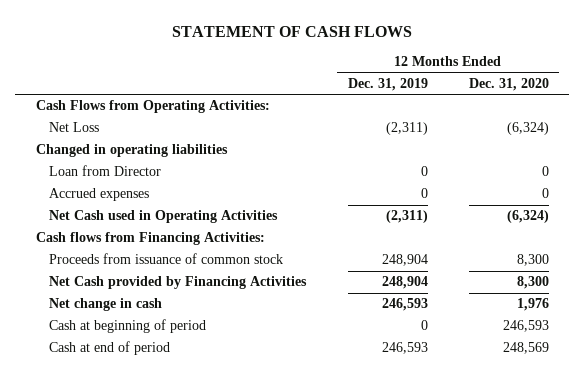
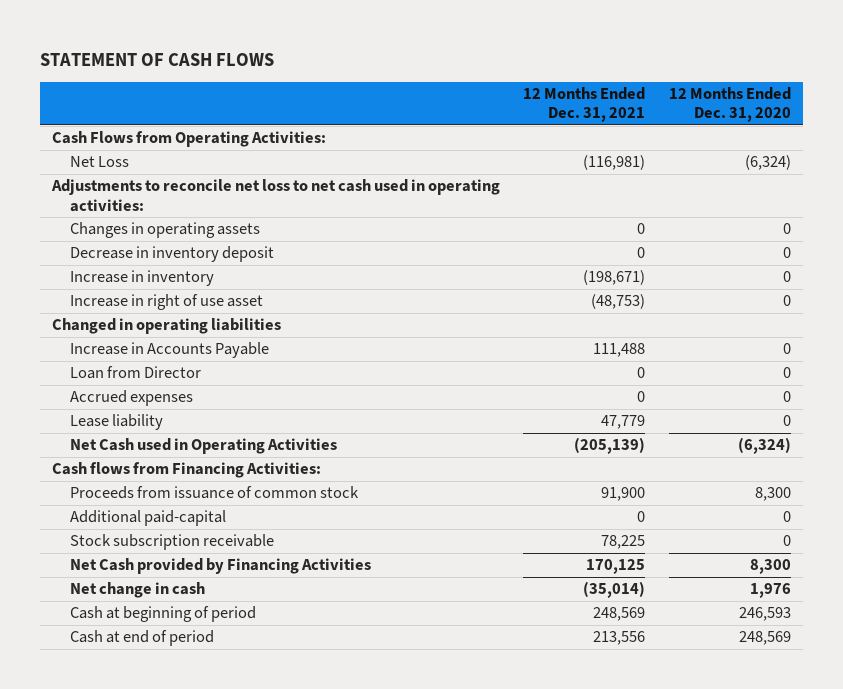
[347,77,428,91] Dec. 31, 2019 -> none
none -> [523,86,646,123] 12 Months Ended Dec. 31, 2021
none -> [51,179,501,212] Adjustments to reconcile net loss to net cash used in operating activities:
none -> [70,222,261,239] Changes in operating assets
none -> [70,246,275,263] Decrease in inventory deposit
none -> [70,270,215,287] Increase in inventory
none -> [70,294,264,311] Increase in right of use asset
none -> [70,342,270,359] Increase in Accounts Payable
none -> [70,414,164,431] Lease liability
none -> [70,510,227,527] Additional paid-capital
none -> [70,534,275,551] Stock subscription receivable

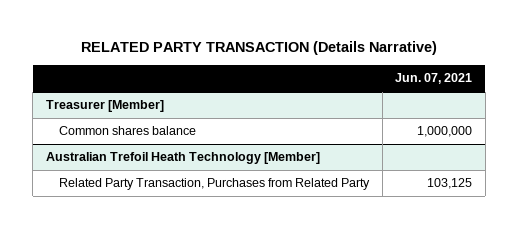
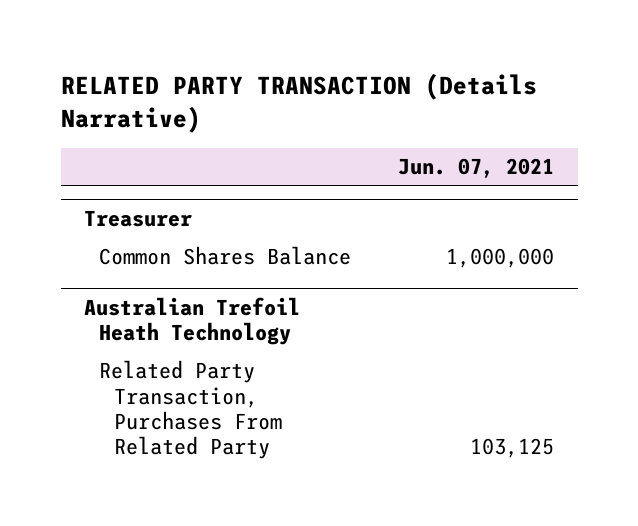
[45,100,164,113] Treasurer [Member] -> [84,209,193,227] Treasurer
[59,126,197,136] Common shares balance -> [99,246,352,266] Common Shares Balance
[45,152,320,165] Australian Trefoil Heath Technology [Member] -> [84,296,301,346] Australian Trefoil Heath Technology
[59,178,371,191] Related Party Transaction, Purchases from Related Party -> [99,360,283,459] Related Party Transaction, Purchases From Related Party

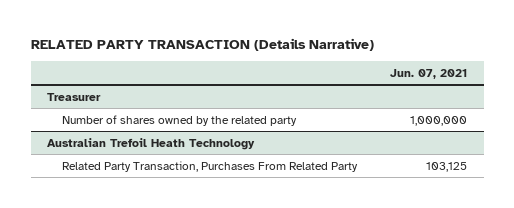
[99,246,352,266] Common Shares Balance -> none
none -> [61,114,297,126] Number of shares owned by the related party

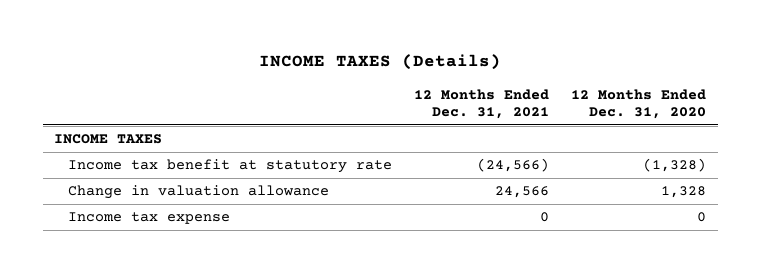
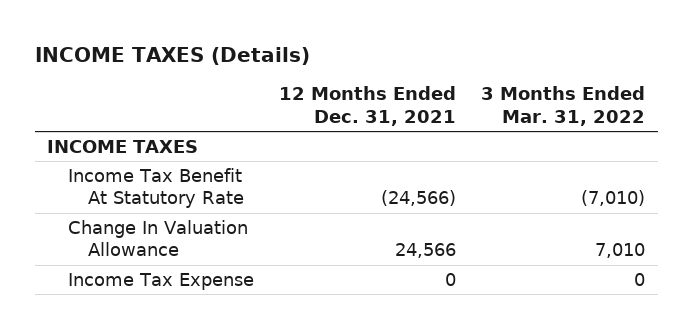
[571,88,707,120] 12 Months Ended Dec. 31, 2020 -> none
none -> [481,86,646,126] 3 Months Ended Mar. 31, 2022
[68,159,393,174] Income tax benefit at statutory rate -> [67,168,245,209] Income Tax Benefit At Statutory Rate
[68,185,330,200] Change in valuation allowance -> [67,220,248,257] Change In Valuation Allowance
[68,212,231,225] Income tax expense -> [67,273,254,291] Income Tax Expense

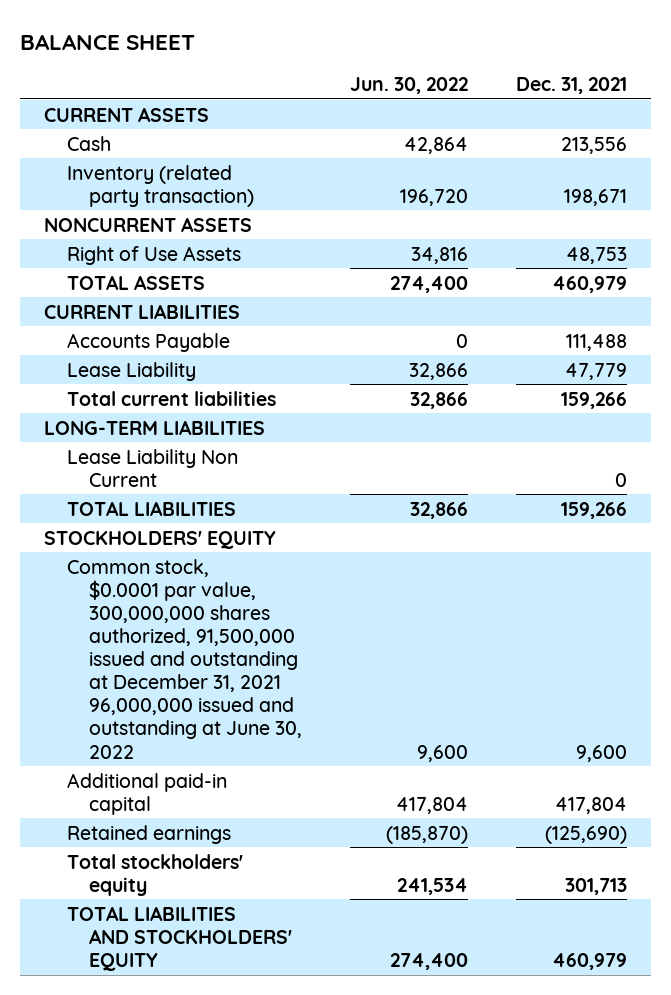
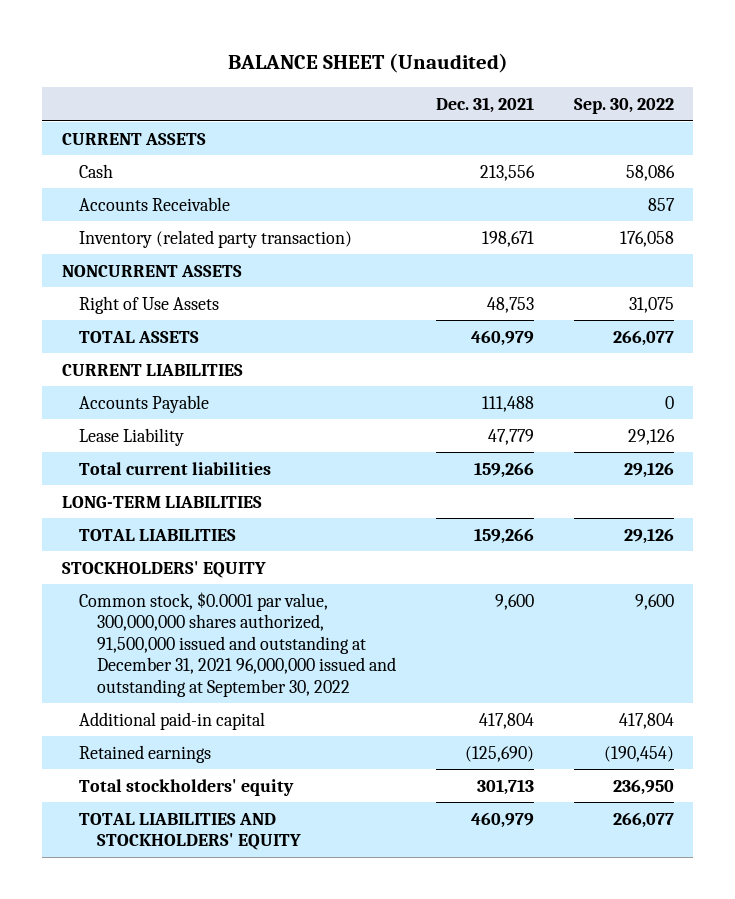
[19,33,195,50] BALANCE SHEET -> [227,53,508,74] BALANCE SHEET (Unaudited)
[350,76,469,94] Jun. 30, 2022 -> none
none -> [573,97,674,114] Sep. 30, 2022
none -> [79,196,231,211] Accounts Receivable
[66,448,238,487] Lease Liability Non Current -> none
[66,558,303,759] Common stock, $0.0001 par value, 300,000,000 shares authorized, 91,500,000 issued and outstanding at December 31, 2021 96,000,000 issued and outstanding at June 30, 2022 -> [79,591,396,697] Common stock, $0.0001 par value, 300,000,000 shares authorized, 91,500,000 issued and outstanding at December 31, 2021 96,000,000 issued and outstanding at September 30, 2022

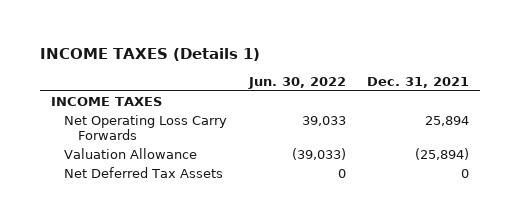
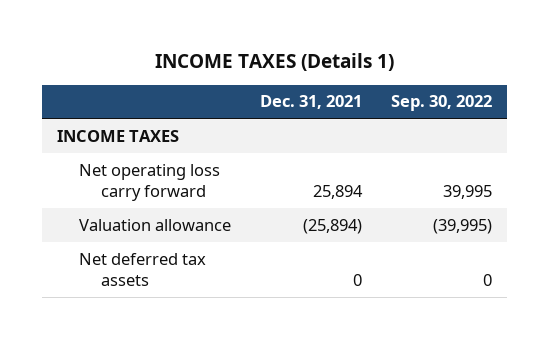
[247,76,346,89] Jun. 30, 2022 -> none
none -> [391,95,493,112] Sep. 30, 2022
[64,115,228,141] Net Operating Loss Carry Forwards -> [78,163,220,201] Net operating loss carry forward
[64,148,198,160] Valuation Allowance -> [78,218,231,231] Valuation allowance
[64,167,224,179] Net Deferred Tax Assets -> [78,252,206,286] Net deferred tax assets

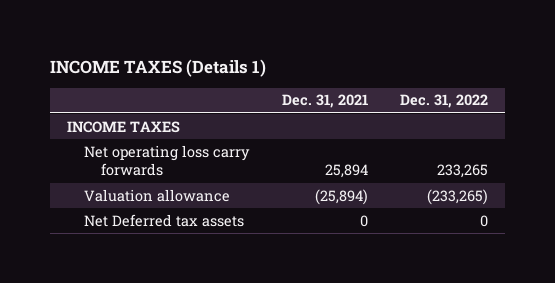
[391,95,493,112] Sep. 30, 2022 -> none
none -> [400,94,489,109] Dec. 31, 2022
[78,163,220,201] Net operating loss carry forward -> [83,144,250,177] Net operating loss carry forwards
[78,252,206,286] Net deferred tax assets -> [83,213,244,227] Net Deferred tax assets

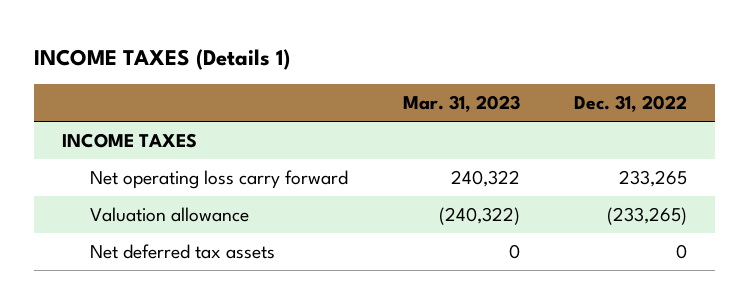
[281,94,368,109] Dec. 31, 2021 -> none
none -> [402,95,520,113] Mar. 31, 2023
[83,144,250,177] Net operating loss carry forwards -> [89,170,348,190] Net operating loss carry forward
[83,213,244,227] Net Deferred tax assets -> [89,244,275,260] Net deferred tax assets

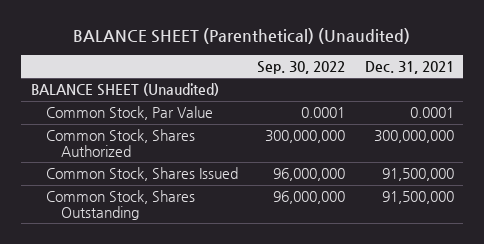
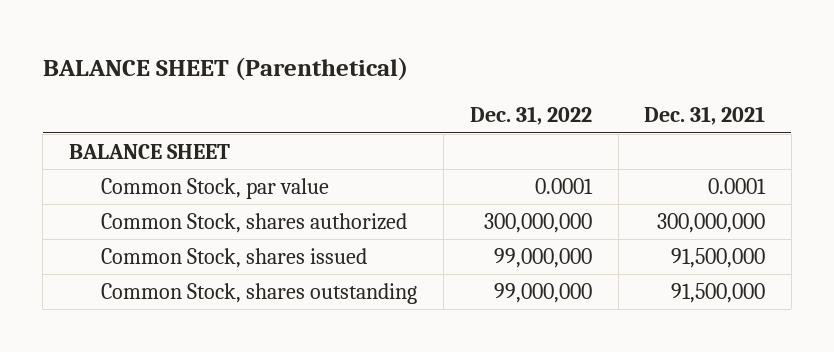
[73,28,411,45] BALANCE SHEET (Parenthetical) (Unaudited) -> [42,57,408,82] BALANCE SHEET (Parenthetical)
[257,60,346,74] Sep. 30, 2022 -> none
none -> [469,106,592,126] Dec. 31, 2022
[30,82,219,96] BALANCE SHEET (Unaudited) -> [69,143,231,159] BALANCE SHEET
[45,105,213,120] Common Stock, Par Value -> [101,177,330,199] Common Stock, par value
[45,128,195,157] Common Stock, Shares Authorized -> [101,212,408,233] Common Stock, shares authorized
[45,166,238,181] Common Stock, Shares Issued -> [101,247,368,268] Common Stock, shares issued
[45,189,195,220] Common Stock, Shares Outstanding -> [101,282,418,304] Common Stock, shares outstanding

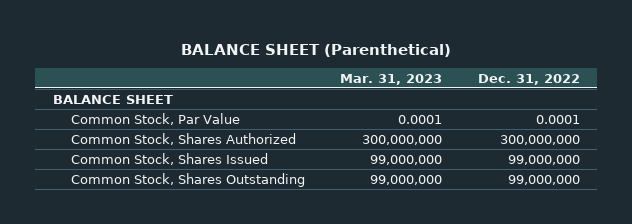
[644,106,766,126] Dec. 31, 2021 -> none
none -> [340,73,443,85] Mar. 31, 2023
[101,177,330,199] Common Stock, par value -> [70,112,240,125] Common Stock, Par Value
[101,212,408,233] Common Stock, shares authorized -> [70,132,296,145] Common Stock, Shares Authorized
[101,247,368,268] Common Stock, shares issued -> [70,152,268,165] Common Stock, Shares Issued
[101,282,418,304] Common Stock, shares outstanding -> [70,172,305,187] Common Stock, Shares Outstanding

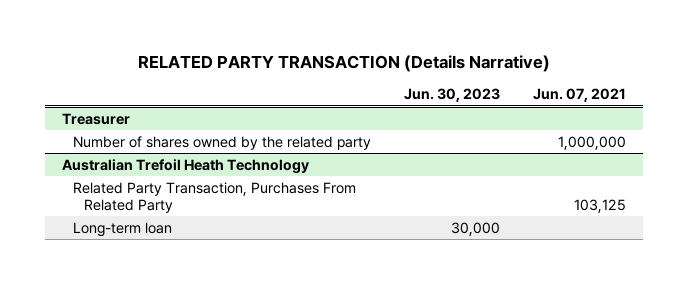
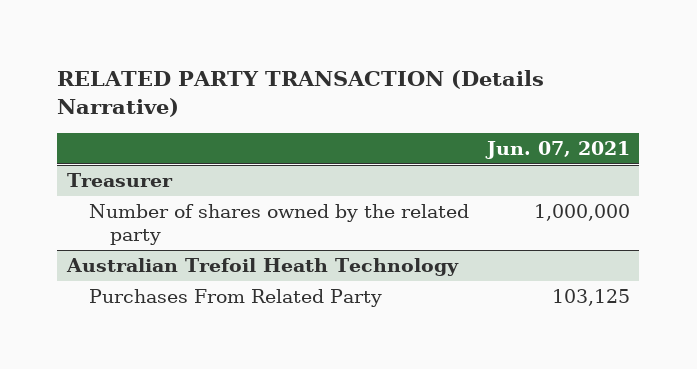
[403,88,500,103] Jun. 30, 2023 -> none
[72,221,172,237] Long-term loan -> none
[72,181,356,213] Related Party Transaction, Purchases From Related Party -> [88,289,382,308] Purchases From Related Party

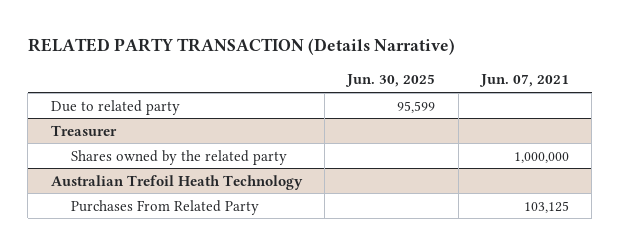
none -> [345,74,436,88] Jun. 30, 2025
none -> [50,99,180,115] Due to related party
[88,204,469,245] Number of shares owned by the related party -> [71,149,288,165] Shares owned by the related party

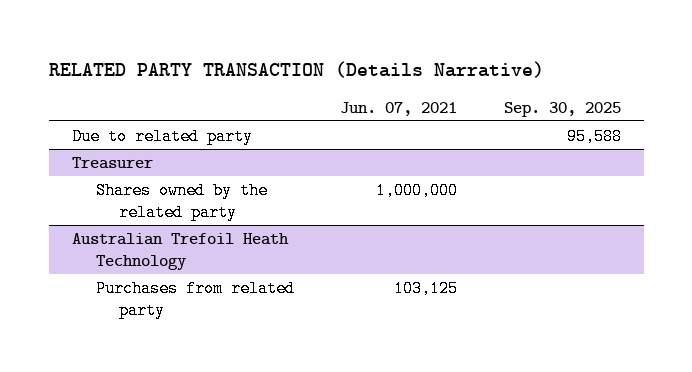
[345,74,436,88] Jun. 30, 2025 -> none
none -> [503,101,621,117] Sep. 30, 2025
[71,199,260,215] Purchases From Related Party -> [95,279,295,319] Purchases from related party

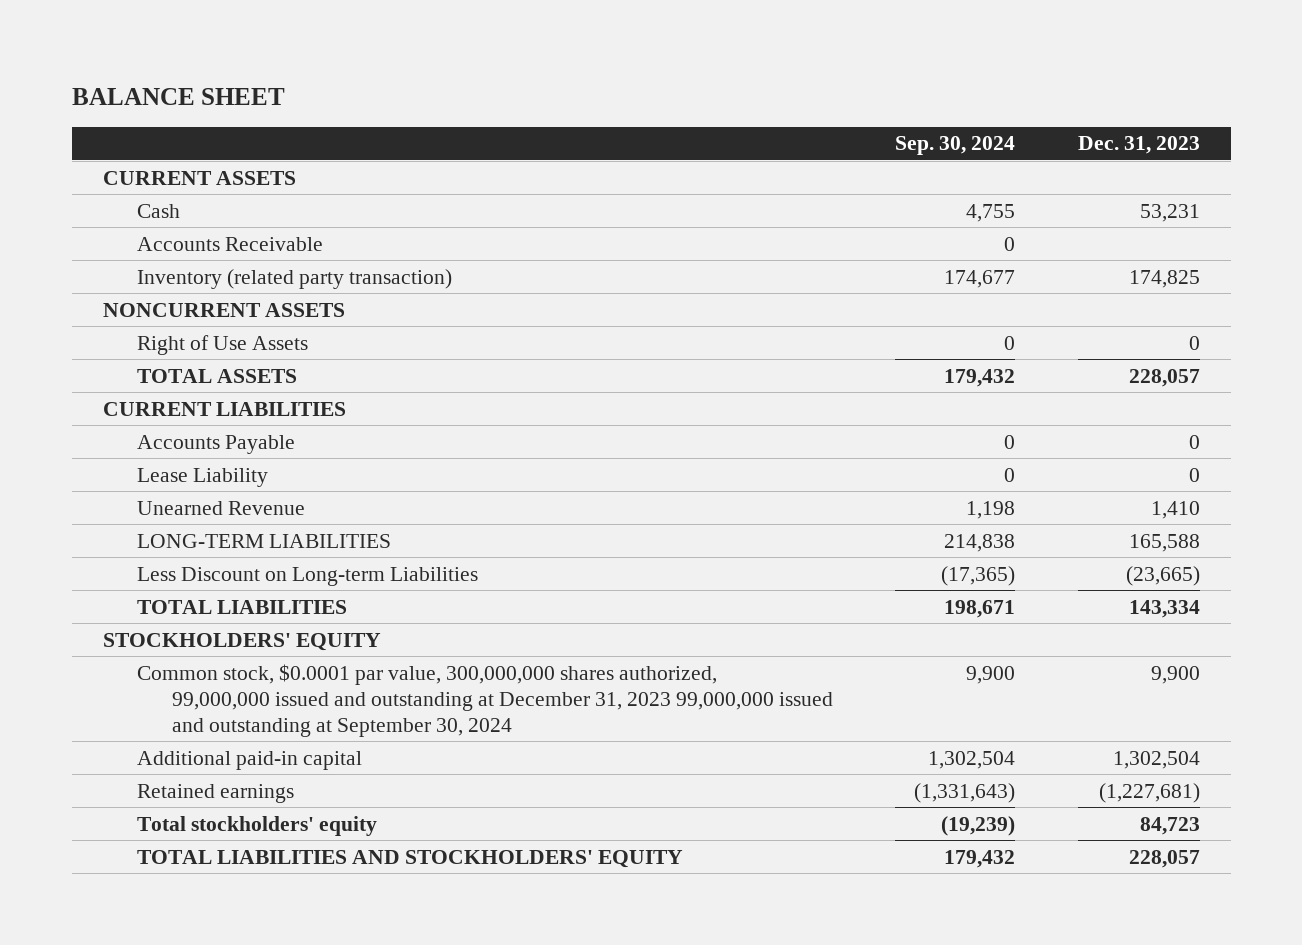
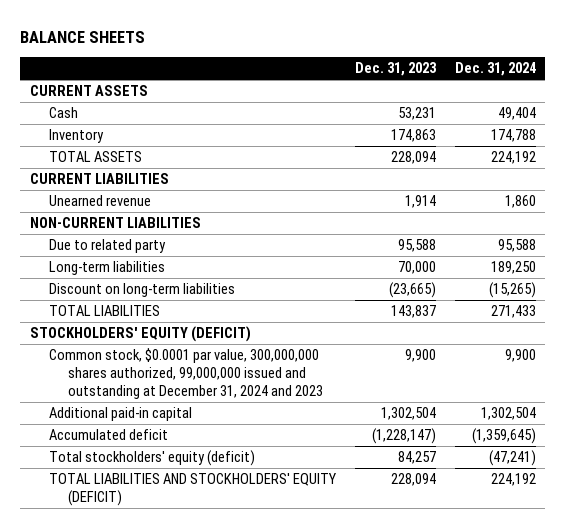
[71,88,285,106] BALANCE SHEET -> [20,30,146,43] BALANCE SHEETS
[895,136,1016,156] Sep. 30, 2024 -> none
none -> [454,62,536,77] Dec. 31, 2024
[137,236,324,251] Accounts Receivable -> none
[102,302,345,317] NONCURRENT ASSETS -> none
[137,334,309,355] Right of Use Assets -> none
[137,268,453,289] Inventory (related party transaction) -> [48,129,104,144] Inventory
[1128,269,1200,288] 174,825 -> [390,129,436,143] 174,863
[1128,368,1200,387] 228,057 -> [390,151,436,165] 228,094
[137,434,296,454] Accounts Payable -> none
[137,467,269,487] Lease Liability -> none
[137,500,306,515] Unearned Revenue -> [48,195,151,207] Unearned revenue
[1150,500,1200,519] 1,410 -> [404,195,436,209] 1,914
none -> [29,217,201,229] NON-CURRENT LIABILITIES
none -> [48,239,166,254] Due to related party
[137,533,392,548] LONG-TERM LIABILITIES -> [48,261,165,276] Long-term liabilities
[1128,533,1200,552] 165,588 -> [397,261,436,275] 70,000
[137,566,479,586] Less Discount on Long-term Liabilities -> [48,283,235,298] Discount on long-term liabilities
[1128,599,1200,618] 143,334 -> [390,305,436,319] 143,837
[102,632,381,651] STOCKHOLDERS' EQUITY -> [29,326,251,343] STOCKHOLDERS' EQUITY (DEFICIT)
[137,663,833,737] Common stock, $0.0001 par value, 300,000,000 shares authorized, 99,000,000 issued and outstanding at December 31, 2023 99,000,000 issued and outstanding at September 30, 2024 -> [48,348,324,399] Common stock, $0.0001 par value, 300,000,000 shares authorized, 99,000,000 issued and outstanding at December 31, 2024 and 2023
[137,783,295,803] Retained earnings -> none
none -> [48,429,168,441] Accumulated deficit
[137,815,378,836] Total stockholders' equity -> [48,450,255,467] Total stockholders' equity (deficit)
[1139,816,1200,835] 84,723 -> [397,451,436,465] 84,257
[137,849,684,868] TOTAL LIABILITIES AND STOCKHOLDERS' EQUITY -> [48,473,336,507] TOTAL LIABILITIES AND STOCKHOLDERS' EQUITY (DEFICIT)
[1128,849,1200,868] 228,057 -> [390,473,436,487] 228,094

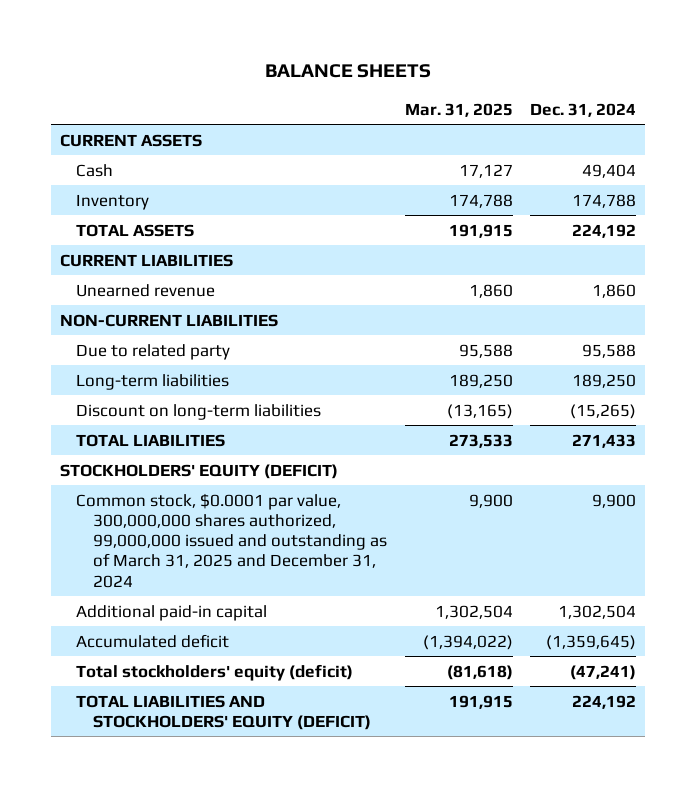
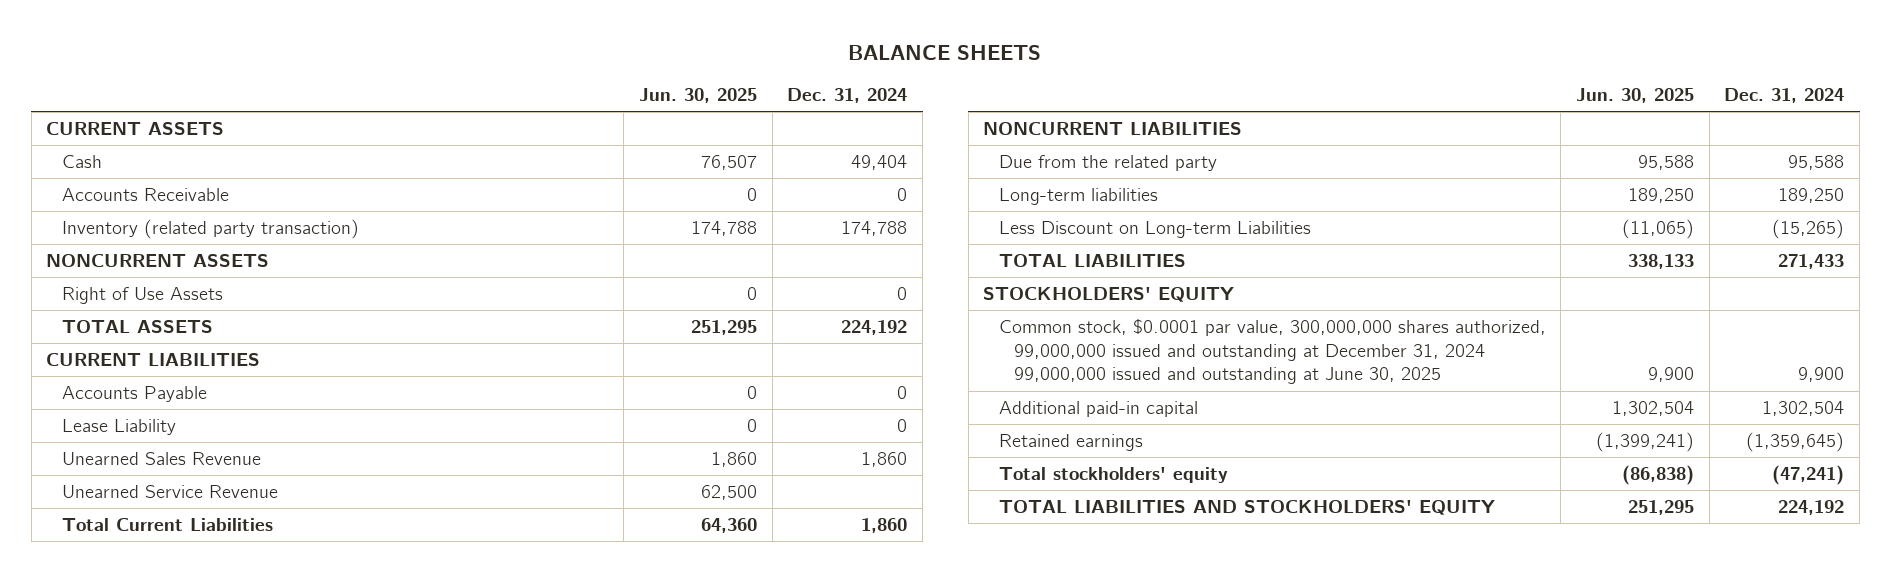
[404,102,513,117] Mar. 31, 2025 -> none
none -> [638,87,757,103] Jun. 30, 2025
none -> [61,188,229,202] Accounts Receivable
[76,193,150,210] Inventory -> [61,219,359,240] Inventory (related party transaction)
none -> [46,254,270,268] NONCURRENT ASSETS
none -> [61,287,223,305] Right of Use Assets
none -> [61,386,207,403] Accounts Payable
none -> [61,419,176,436] Lease Liability
[76,283,216,297] Unearned revenue -> [61,452,261,466] Unearned Sales Revenue
none -> [61,485,278,499] Unearned Service Revenue
none -> [61,518,273,532] Total Current Liabilities
[60,313,279,327] NON-CURRENT LIABILITIES -> [983,122,1243,136] NONCURRENT LIABILITIES
[76,343,231,360] Due to related party -> [998,155,1217,172] Due from the related party
[76,403,322,420] Discount on long-term liabilities -> [998,221,1311,239] Less Discount on Long-term Liabilities
[60,463,339,479] STOCKHOLDERS' EQUITY (DEFICIT) -> [983,287,1235,303] STOCKHOLDERS' EQUITY
[76,492,387,588] Common stock, $0.0001 par value, 300,000,000 shares authorized, 99,000,000 issued and outstanding as of March 31, 2025 and December 31, 2024 -> [998,319,1546,385] Common stock, $0.0001 par value, 300,000,000 shares authorized, 99,000,000 issued and outstanding at December 31, 2024 99,000,000 issued and outstanding at June 30, 2025
[76,633,230,648] Accumulated deficit -> [998,434,1143,452] Retained earnings
[76,663,354,681] Total stockholders' equity (deficit) -> [998,467,1228,484] Total stockholders' equity
[76,694,371,730] TOTAL LIABILITIES AND STOCKHOLDERS' EQUITY (DEFICIT) -> [998,500,1495,516] TOTAL LIABILITIES AND STOCKHOLDERS' EQUITY

